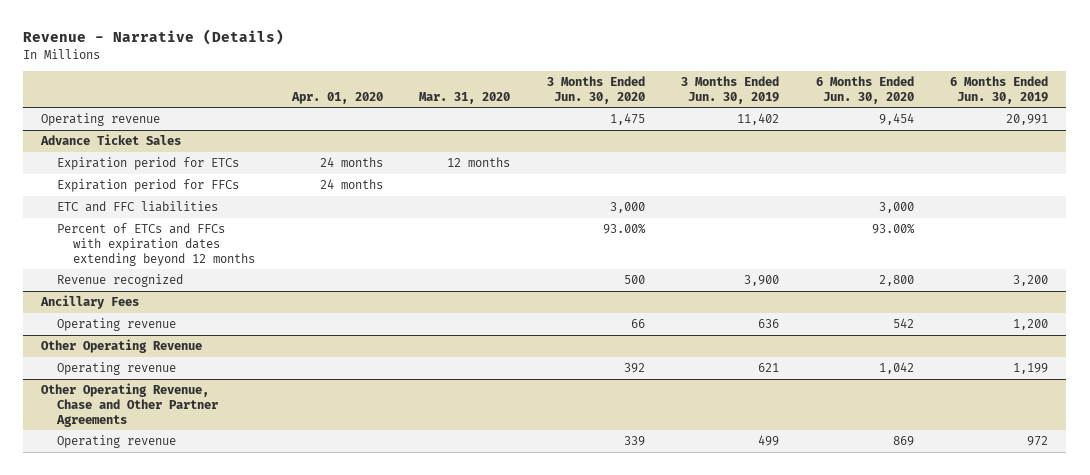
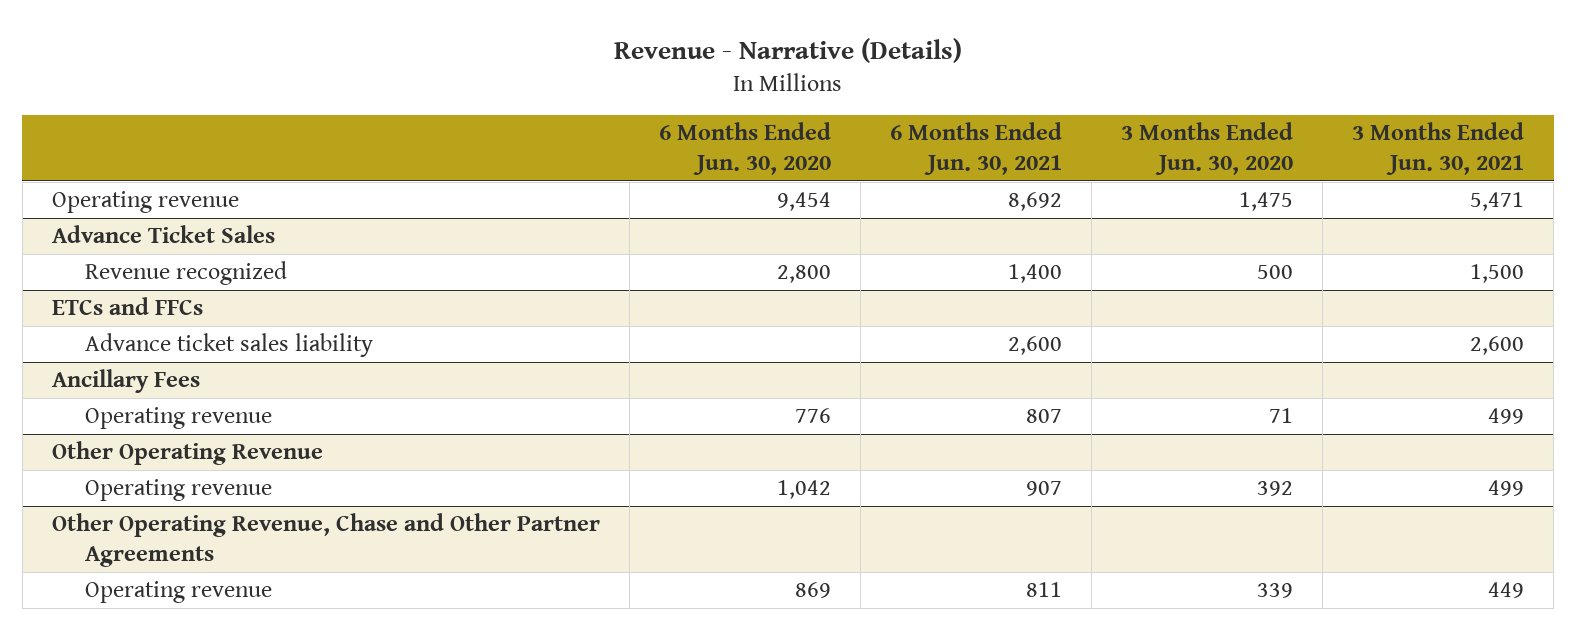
[290,91,383,104] Apr. 01, 2020 -> none
[419,91,511,104] Mar. 31, 2020 -> none
[681,76,780,104] 3 Months Ended Jun. 30, 2019 -> none
[950,76,1049,104] 6 Months Ended Jun. 30, 2019 -> none
none -> [889,122,1062,175] 6 Months Ended Jun. 30, 2021
none -> [1352,122,1525,175] 3 Months Ended Jun. 30, 2021
[57,157,240,171] Expiration period for ETCs -> none
[57,179,240,193] Expiration period for FFCs -> none
[57,201,219,213] ETC and FFC liabilities -> none
[57,223,256,266] Percent of ETCs and FFCs with expiration dates extending beyond 12 months -> none
none -> [51,297,203,316] ETCs and FFCs
none -> [84,333,373,358] Advance ticket sales liability
[630,319,645,329] 66 -> [1269,408,1294,424] 71
[892,318,914,329] 542 -> [794,408,831,424] 776

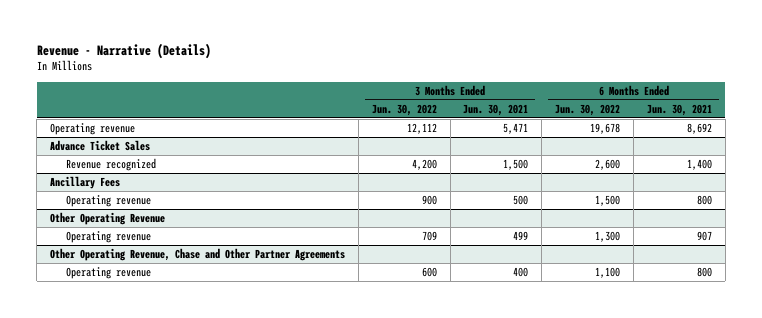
[658,122,831,175] 6 Months Ended Jun. 30, 2020 -> none
[1121,122,1294,175] 3 Months Ended Jun. 30, 2020 -> none
none -> [371,103,437,116] Jun. 30, 2022
none -> [555,103,621,116] Jun. 30, 2022
[51,297,203,316] ETCs and FFCs -> none
[84,333,373,358] Advance ticket sales liability -> none
[1025,409,1062,424] 807 -> [696,195,712,206] 800
[1488,408,1525,425] 499 -> [513,195,529,206] 500
[1025,582,1062,598] 811 -> [696,267,712,278] 800
[1488,582,1525,599] 449 -> [513,267,529,278] 400

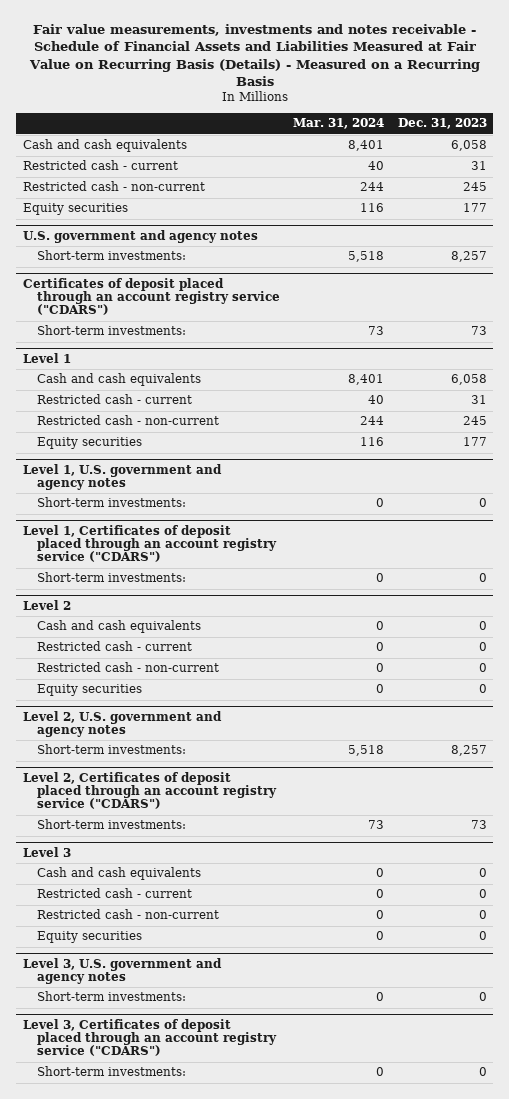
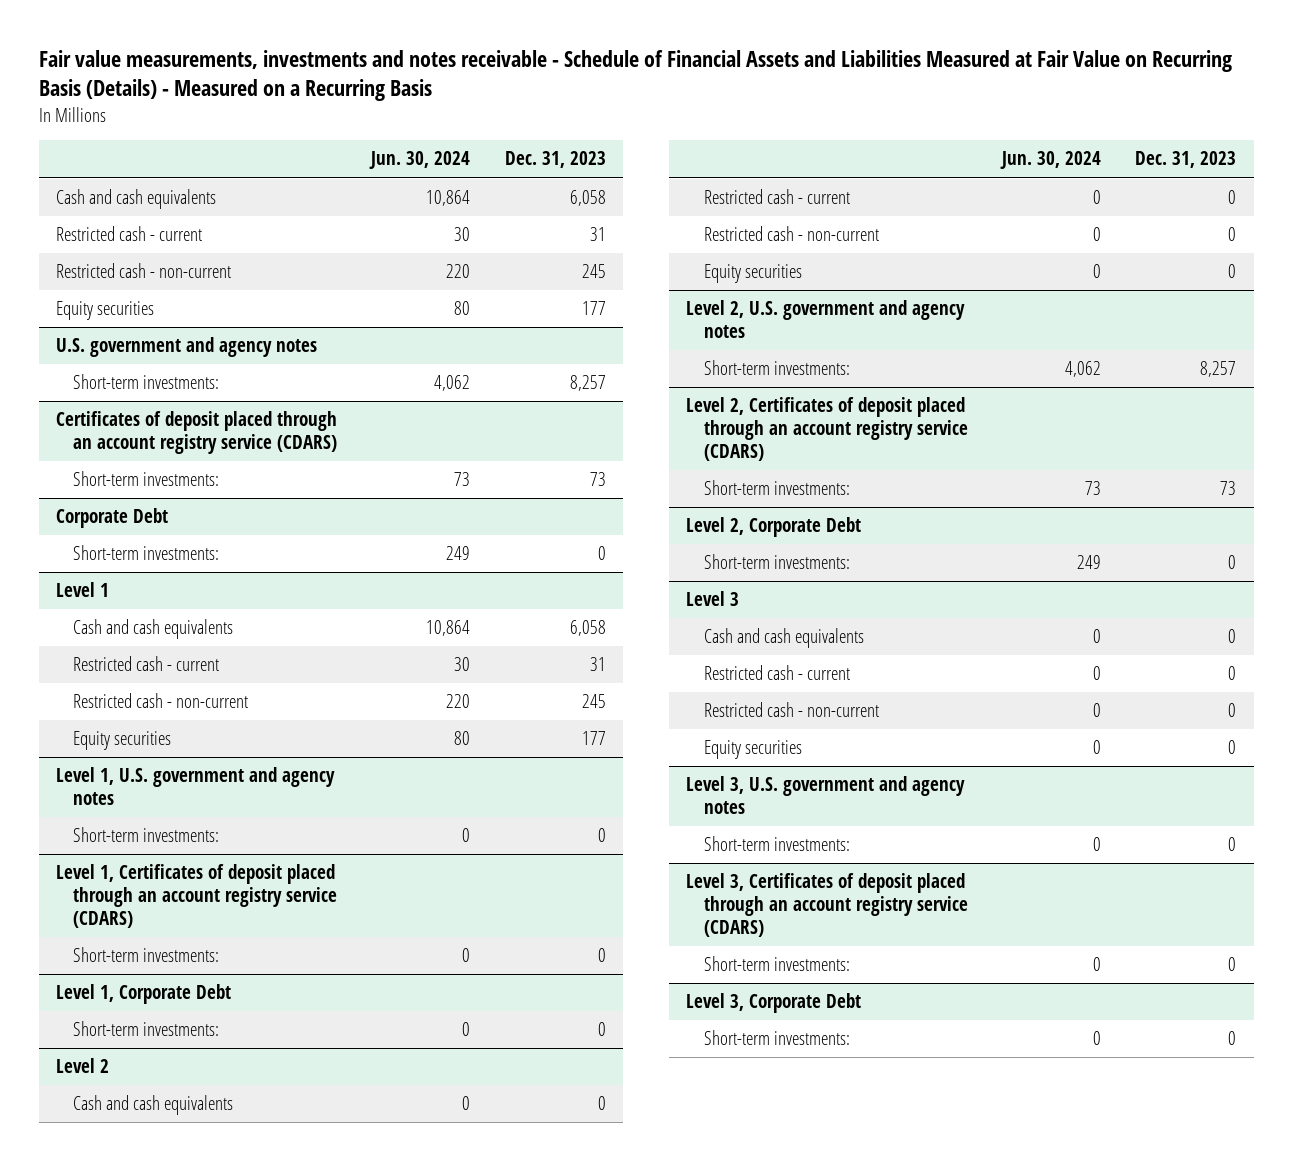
[293,118,385,130] Mar. 31, 2024 -> none
none -> [369,151,471,170] Jun. 30, 2024
[22,278,280,316] Certificates of deposit placed through an account registry service ("CDARS") -> [55,411,337,454] Certificates of deposit placed through an account registry service (CDARS)
none -> [55,508,168,529] Corporate Debt
none -> [72,545,219,561] Short-term investments:
[22,525,277,563] Level 1, Certificates of deposit placed through an account registry service ("CDARS") -> [55,864,337,928] Level 1, Certificates of deposit placed through an account registry service (CDARS)
none -> [55,984,231,1005] Level 1, Corporate Debt
none -> [72,1021,219,1037] Short-term investments:
[22,772,277,810] Level 2, Certificates of deposit placed through an account registry service ("CDARS") -> [686,397,968,461] Level 2, Certificates of deposit placed through an account registry service (CDARS)
none -> [686,517,862,538] Level 2, Corporate Debt
none -> [703,554,850,570] Short-term investments:
[22,1019,277,1057] Level 3, Certificates of deposit placed through an account registry service ("CDARS") -> [686,873,968,937] Level 3, Certificates of deposit placed through an account registry service (CDARS)
none -> [686,993,862,1014] Level 3, Corporate Debt
none -> [703,1030,850,1046] Short-term investments:

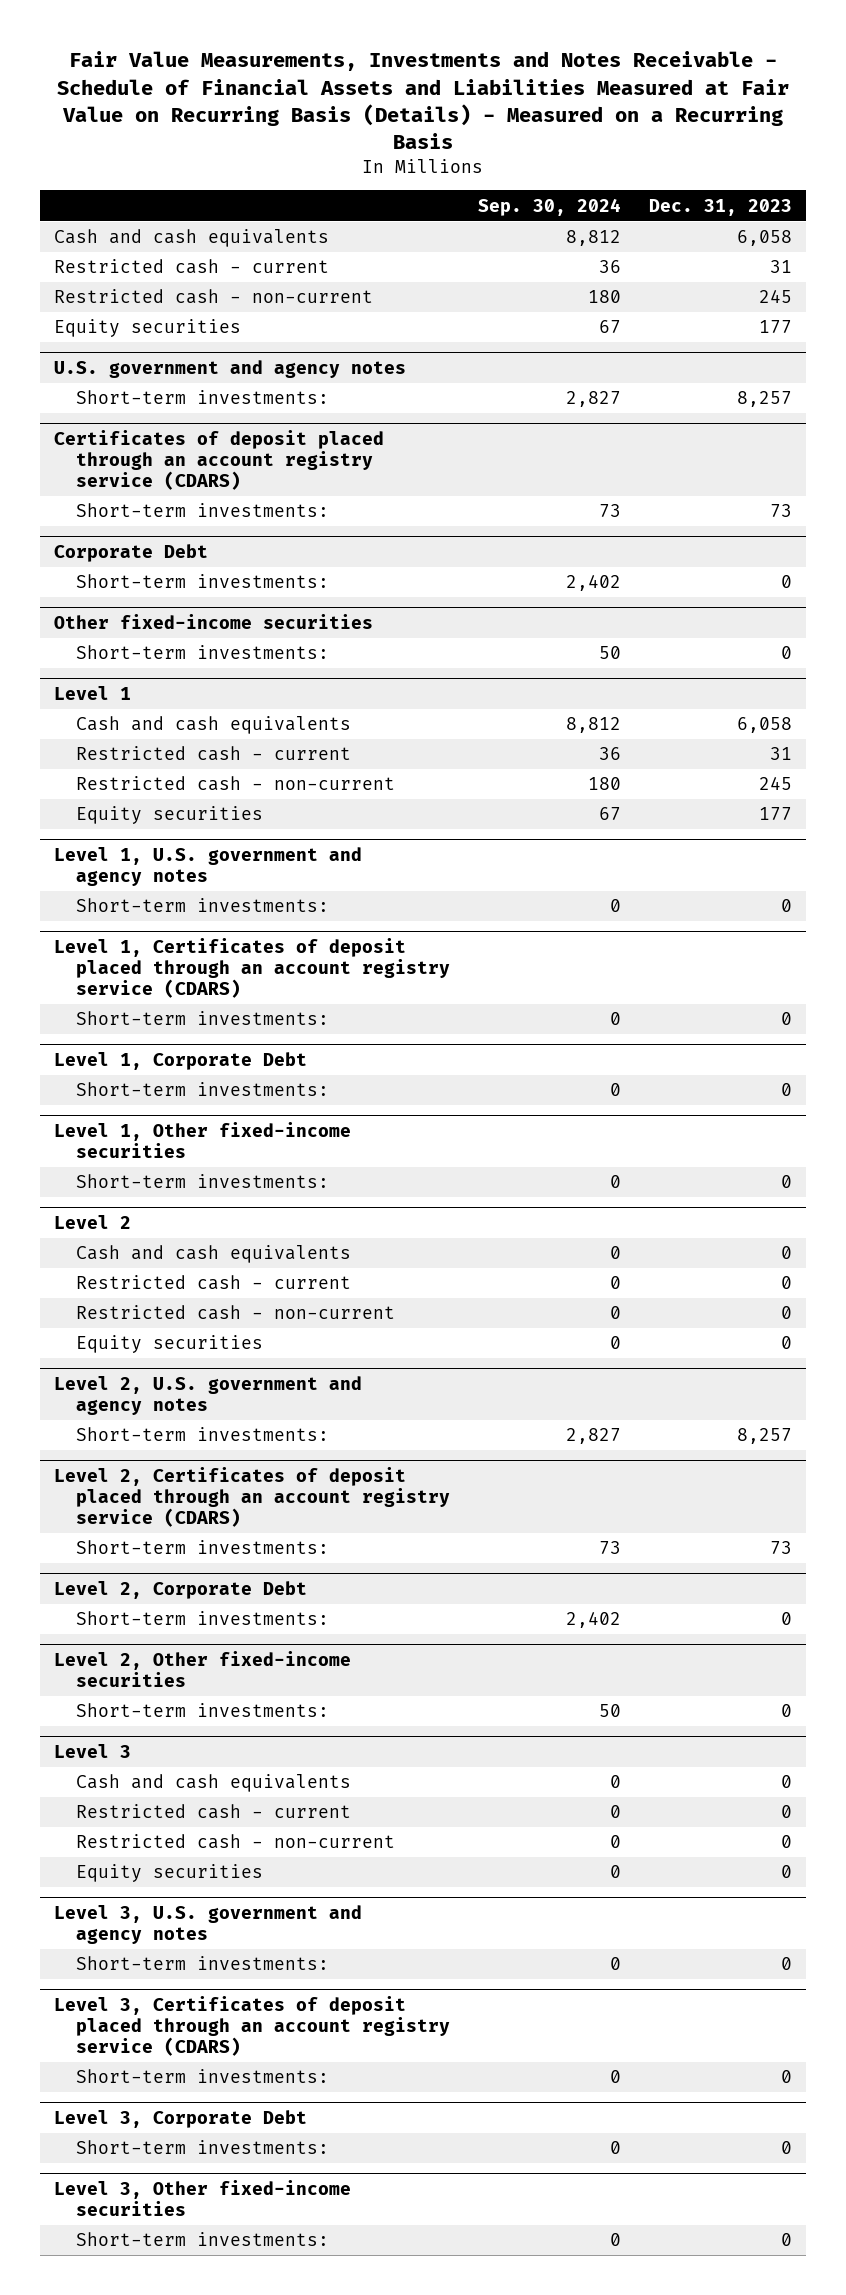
[38,50,1232,102] Fair value measurements, investments and notes receivable - Schedule of Financial Assets and Liabilities Measured at Fair Value on Recurring Basis (Details) - Measured on a Recurring Basis -> [57,51,790,150] Fair Value Measurements, Investments and Notes Receivable - Schedule of Financial Assets and Liabilities Measured at Fair Value on Recurring Basis (Details) - Measured on a Recurring Basis
[369,151,471,170] Jun. 30, 2024 -> none
none -> [478,197,622,216] Sep. 30, 2024
none -> [53,613,373,629] Other fixed-income securities
none -> [76,645,330,660] Short-term investments:
none -> [53,1121,351,1158] Level 1, Other fixed-income securities
none -> [76,1174,330,1189] Short-term investments:
none -> [53,1650,351,1687] Level 2, Other fixed-income securities
none -> [76,1703,330,1718] Short-term investments:
none -> [53,2179,351,2216] Level 3, Other fixed-income securities
none -> [76,2232,330,2247] Short-term investments:

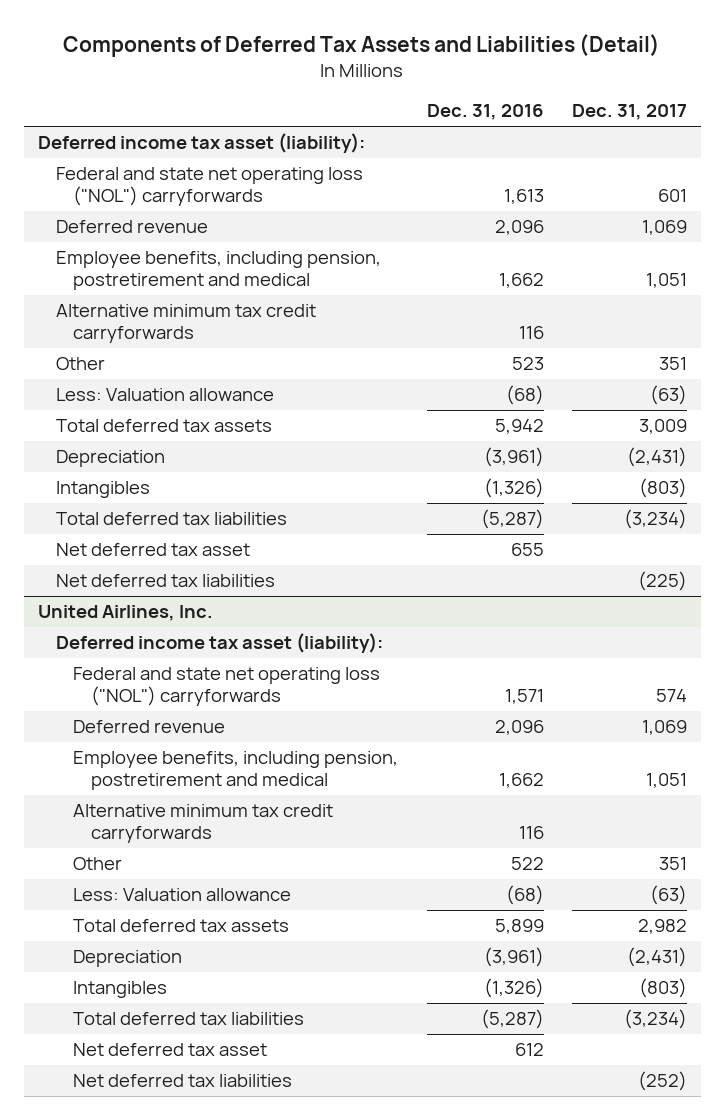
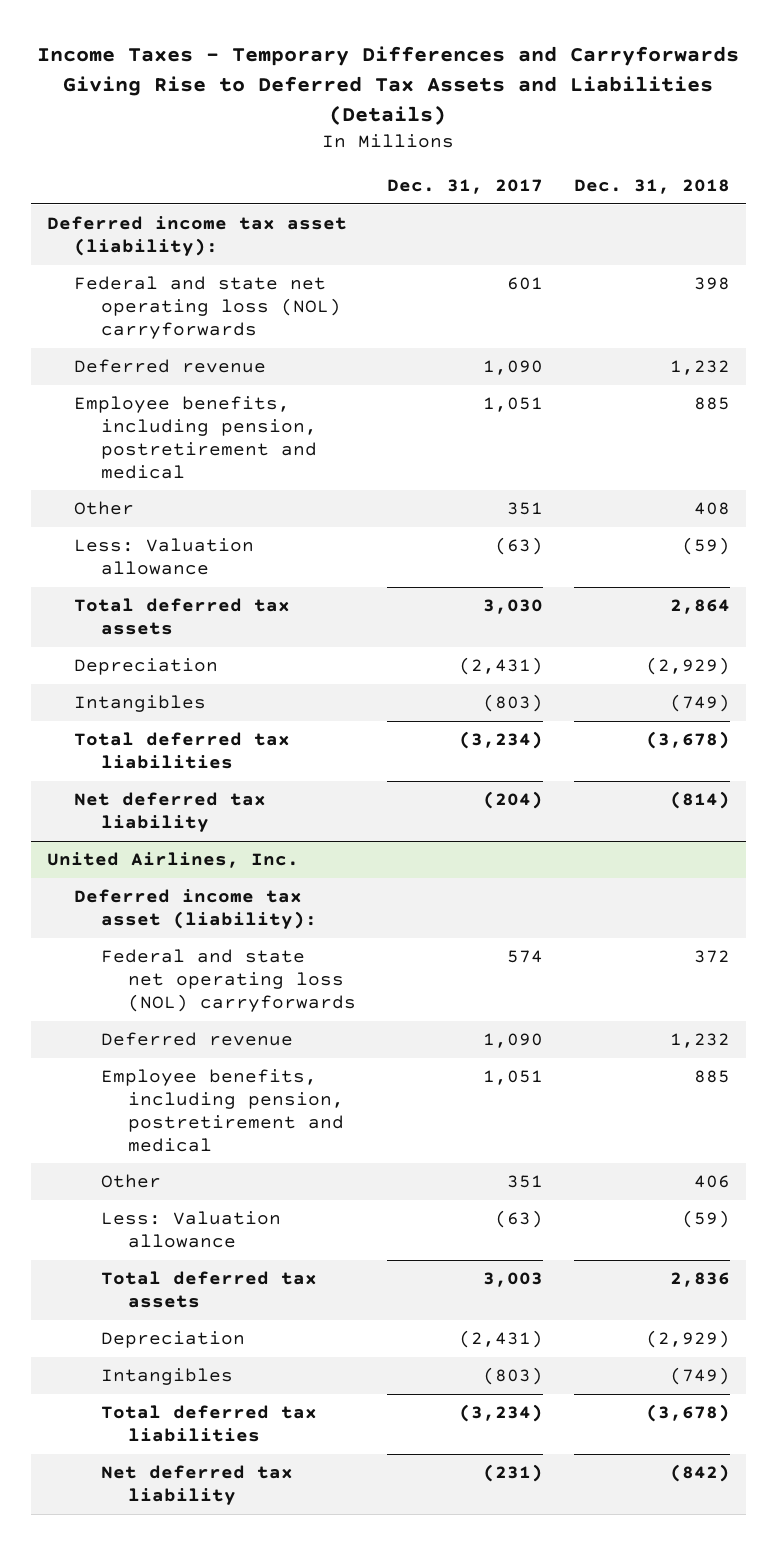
[63,34,661,58] Components of Deferred Tax Assets and Liabilities (Detail) -> [37,46,740,126] Income Taxes - Temporary Differences and Carryforwards Giving Rise to Deferred Tax Assets and Liabilities (Details)
[426,104,544,121] Dec. 31, 2016 -> none
none -> [574,178,731,194] Dec. 31, 2018
[55,167,363,207] Federal and state net operating loss ("NOL") carryforwards -> [73,276,341,339] Federal and state net operating loss (NOL) carryforwards
[642,220,688,236] 1,069 -> [483,360,544,376] 1,090
[55,304,316,344] Alternative minimum tax credit carryforwards -> none
[639,419,688,435] 3,009 -> [483,599,544,615] 3,030
[55,543,250,557] Net deferred tax asset -> none
[55,574,275,588] Net deferred tax liabilities -> [73,792,266,833] Net deferred tax liability
[638,571,688,592] (225) -> [483,791,544,810] (204)
[73,667,381,707] Federal and state net operating loss ("NOL") carryforwards -> [100,949,356,1012] Federal and state net operating loss (NOL) carryforwards
[642,720,688,736] 1,069 -> [483,1033,544,1049] 1,090
[73,804,334,844] Alternative minimum tax credit carryforwards -> none
[638,919,688,935] 2,982 -> [483,1272,544,1288] 3,003
[73,1043,268,1057] Net deferred tax asset -> none
[73,1074,293,1088] Net deferred tax liabilities -> [100,1465,293,1506] Net deferred tax liability
[638,1071,688,1092] (252) -> [483,1464,544,1483] (231)

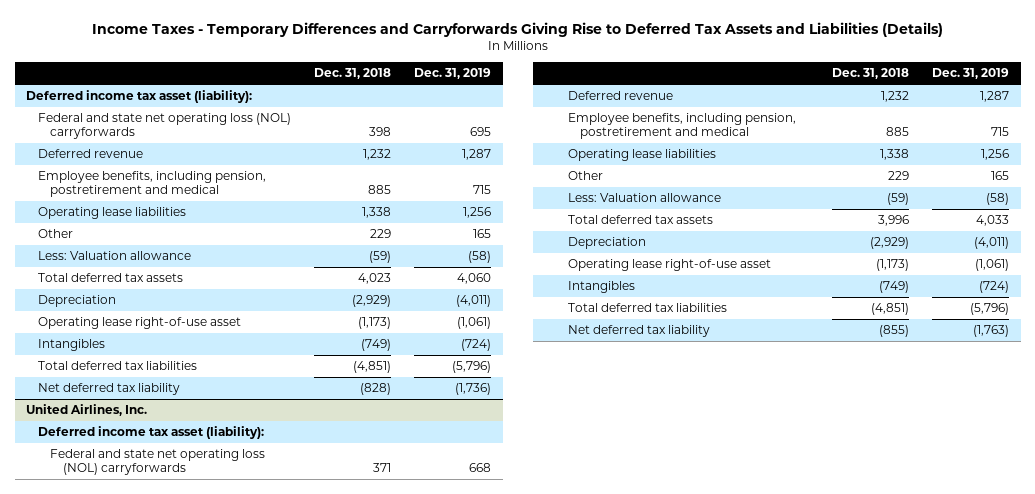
[387,178,544,194] Dec. 31, 2017 -> none
none -> [414,68,492,80] Dec. 31, 2019
none -> [38,207,187,220] Operating lease liabilities
[694,502,731,516] 408 -> [370,229,392,239] 229
[670,599,731,615] 2,864 -> [358,273,392,285] 4,023
none -> [38,317,242,330] Operating lease right-of-use asset
[646,731,731,750] (3,678) -> [353,361,392,374] (4,851)
[670,791,731,810] (814) -> [360,383,392,396] (828)
[694,950,731,964] 372 -> [373,463,392,473] 371
none -> [568,149,717,162] Operating lease liabilities
[694,1175,731,1189] 406 -> [888,171,910,181] 229
[670,1272,731,1288] 2,836 -> [878,215,910,227] 3,996
none -> [568,259,772,272] Operating lease right-of-use asset
[646,1404,731,1423] (3,678) -> [871,303,910,316] (4,851)
[670,1464,731,1483] (842) -> [879,325,910,338] (855)

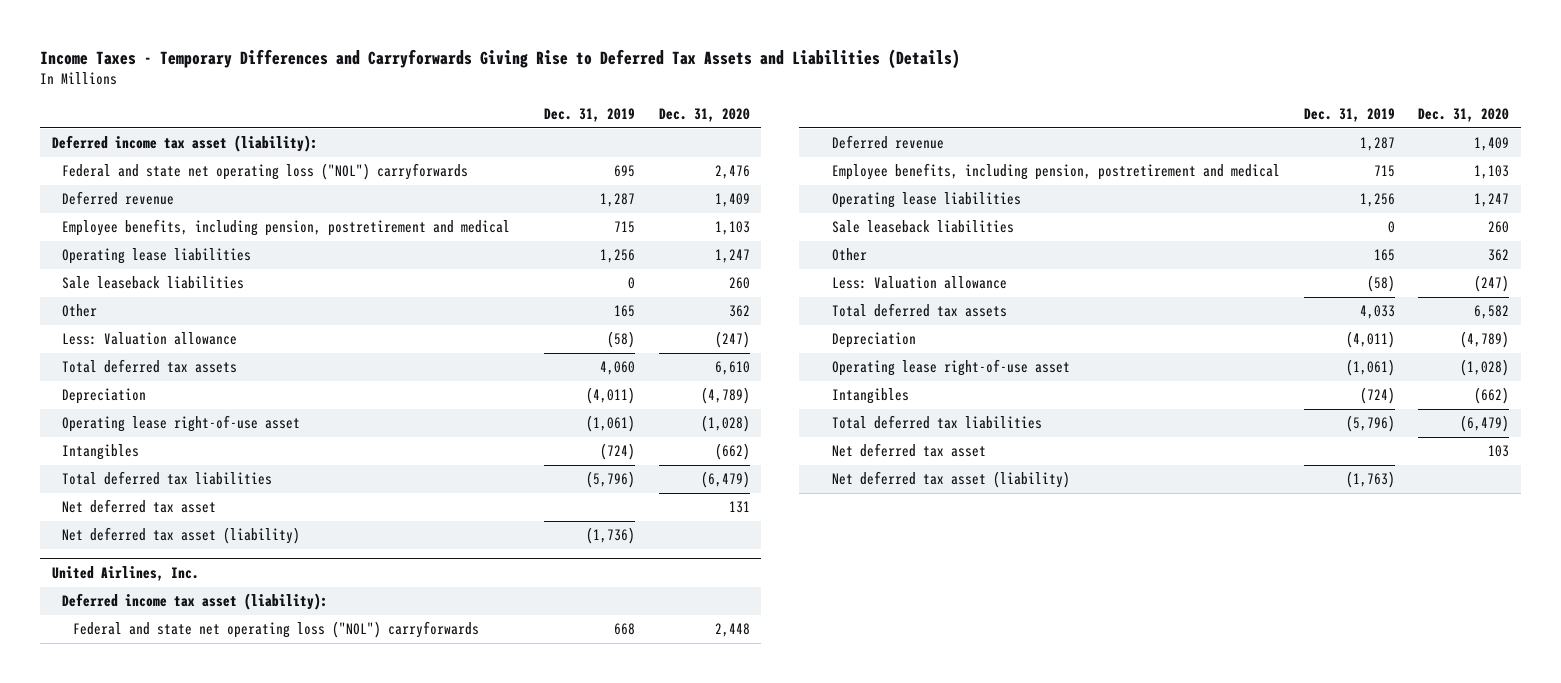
[314,68,392,80] Dec. 31, 2018 -> none
none -> [658,107,750,122] Dec. 31, 2020
[38,113,292,140] Federal and state net operating loss (NOL) carryforwards -> [62,163,469,181] Federal and state net operating loss ("NOL") carryforwards
none -> [62,276,245,290] Sale leaseback liabilities
none -> [62,499,217,514] Net deferred tax asset
[38,383,181,396] Net deferred tax liability -> [62,527,301,545] Net deferred tax asset (liability)
[50,449,266,476] Federal and state net operating loss (NOL) carryforwards -> [73,621,480,639] Federal and state net operating loss ("NOL") carryforwards
none -> [832,220,1015,234] Sale leaseback liabilities
none -> [832,443,987,458] Net deferred tax asset
[568,325,711,338] Net deferred tax liability -> [832,471,1071,489] Net deferred tax asset (liability)

